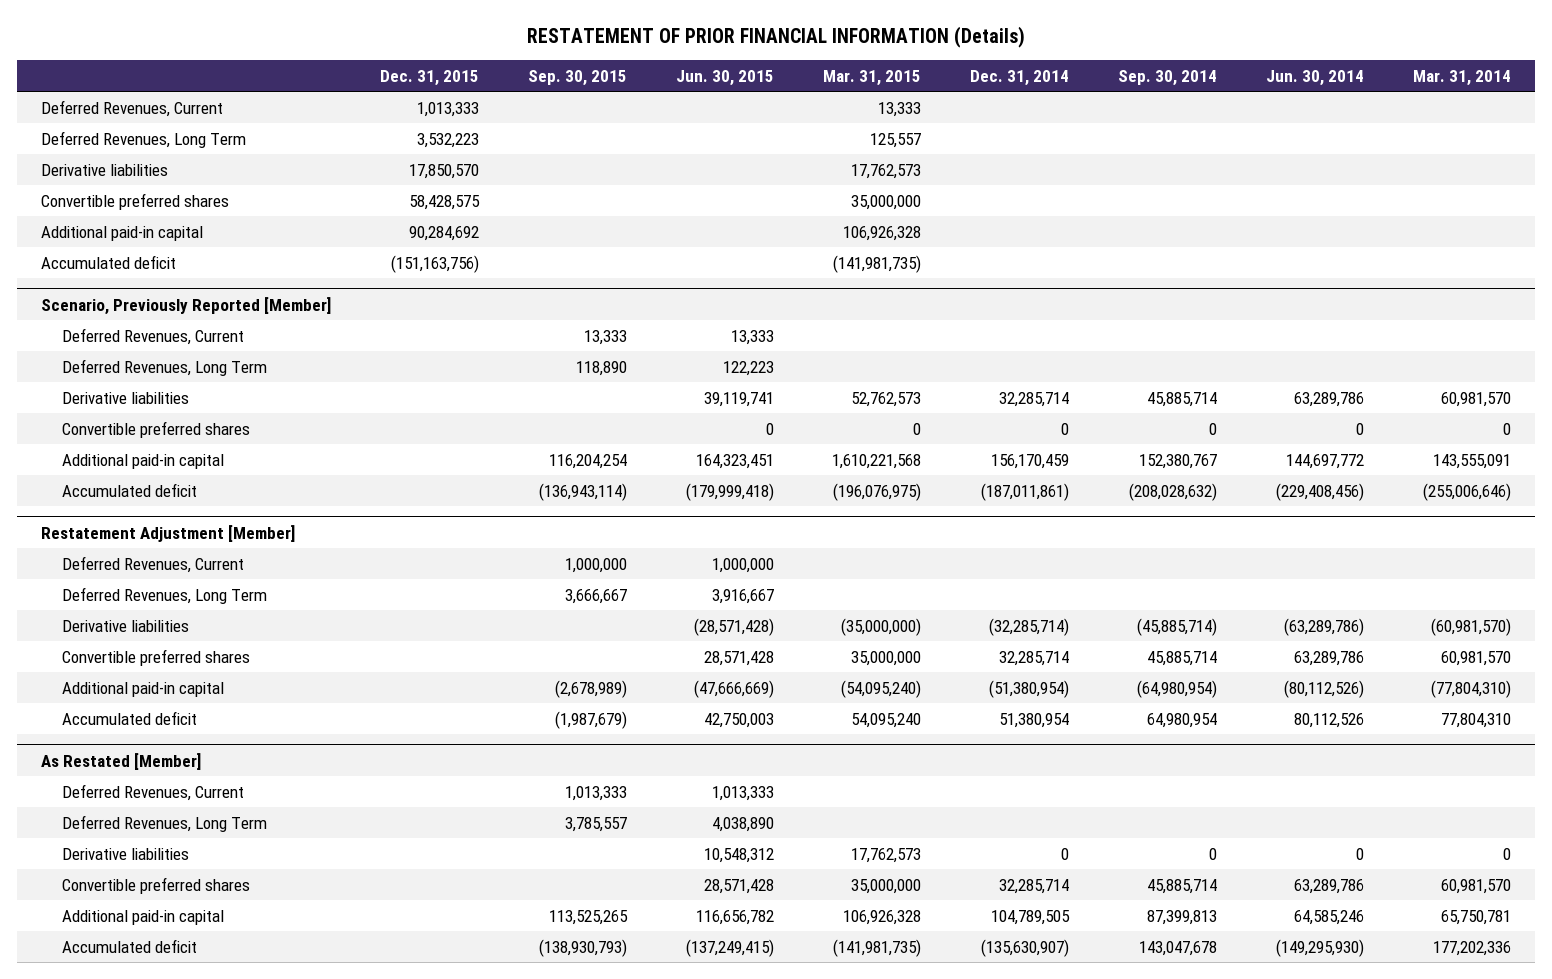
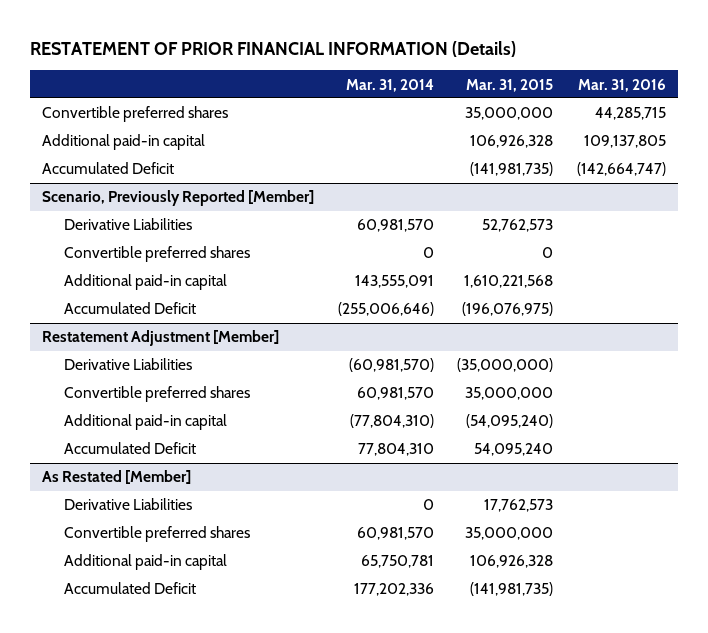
[380,69,480,86] Dec. 31, 2015 -> none
[528,69,628,86] Sep. 30, 2015 -> none
[676,69,775,86] Jun. 30, 2015 -> none
[969,69,1069,86] Dec. 31, 2014 -> none
[1117,69,1217,86] Sep. 30, 2014 -> none
[1265,69,1364,86] Jun. 30, 2014 -> none
none -> [577,78,666,92] Mar. 31, 2016
[41,99,224,117] Deferred Revenues, Current -> none
[41,130,247,148] Deferred Revenues, Long Term -> none
[41,163,169,176] Derivative liabilities -> none
[41,254,177,269] Accumulated deficit -> [41,162,174,175] Accumulated Deficit
[61,327,244,345] Deferred Revenues, Current -> none
[61,358,267,376] Deferred Revenues, Long Term -> none
[61,391,189,404] Derivative liabilities -> [64,218,193,231] Derivative Liabilities
[61,482,197,497] Accumulated deficit -> [64,302,197,315] Accumulated Deficit
[61,555,244,573] Deferred Revenues, Current -> none
[61,586,267,604] Deferred Revenues, Long Term -> none
[61,619,189,632] Derivative liabilities -> [64,358,193,371] Derivative Liabilities
[61,710,197,725] Accumulated deficit -> [64,442,197,455] Accumulated Deficit
[61,783,244,801] Deferred Revenues, Current -> none
[61,814,267,832] Deferred Revenues, Long Term -> none
[61,847,189,860] Derivative liabilities -> [64,498,193,511] Derivative Liabilities
[61,938,197,953] Accumulated deficit -> [64,582,197,595] Accumulated Deficit

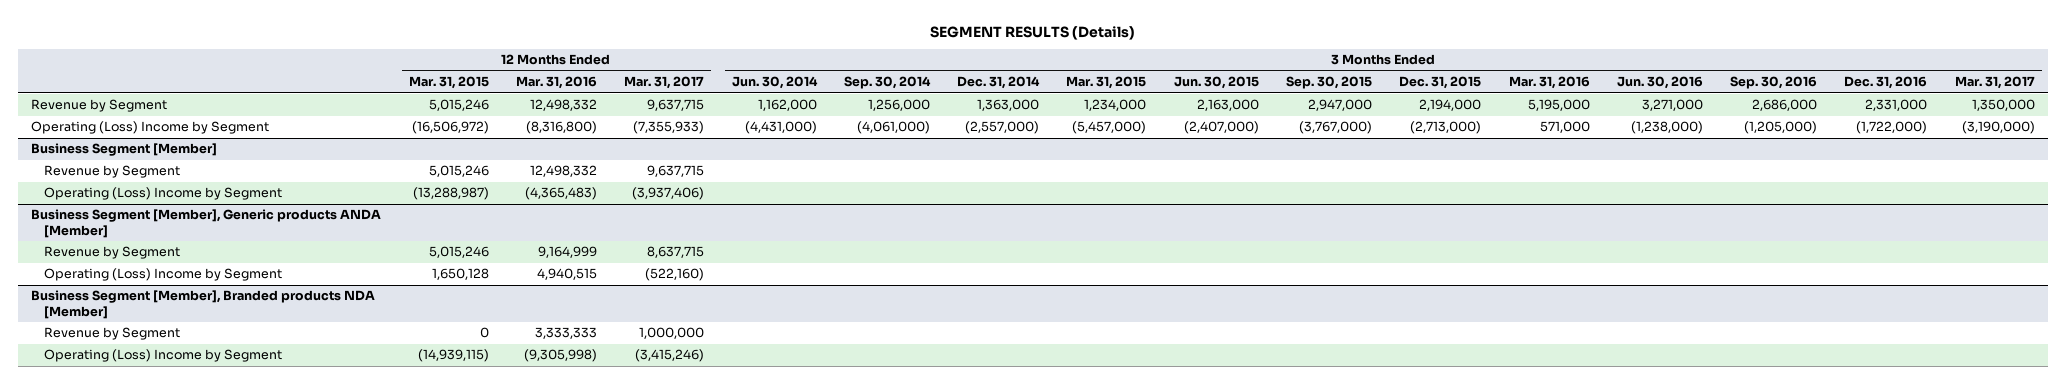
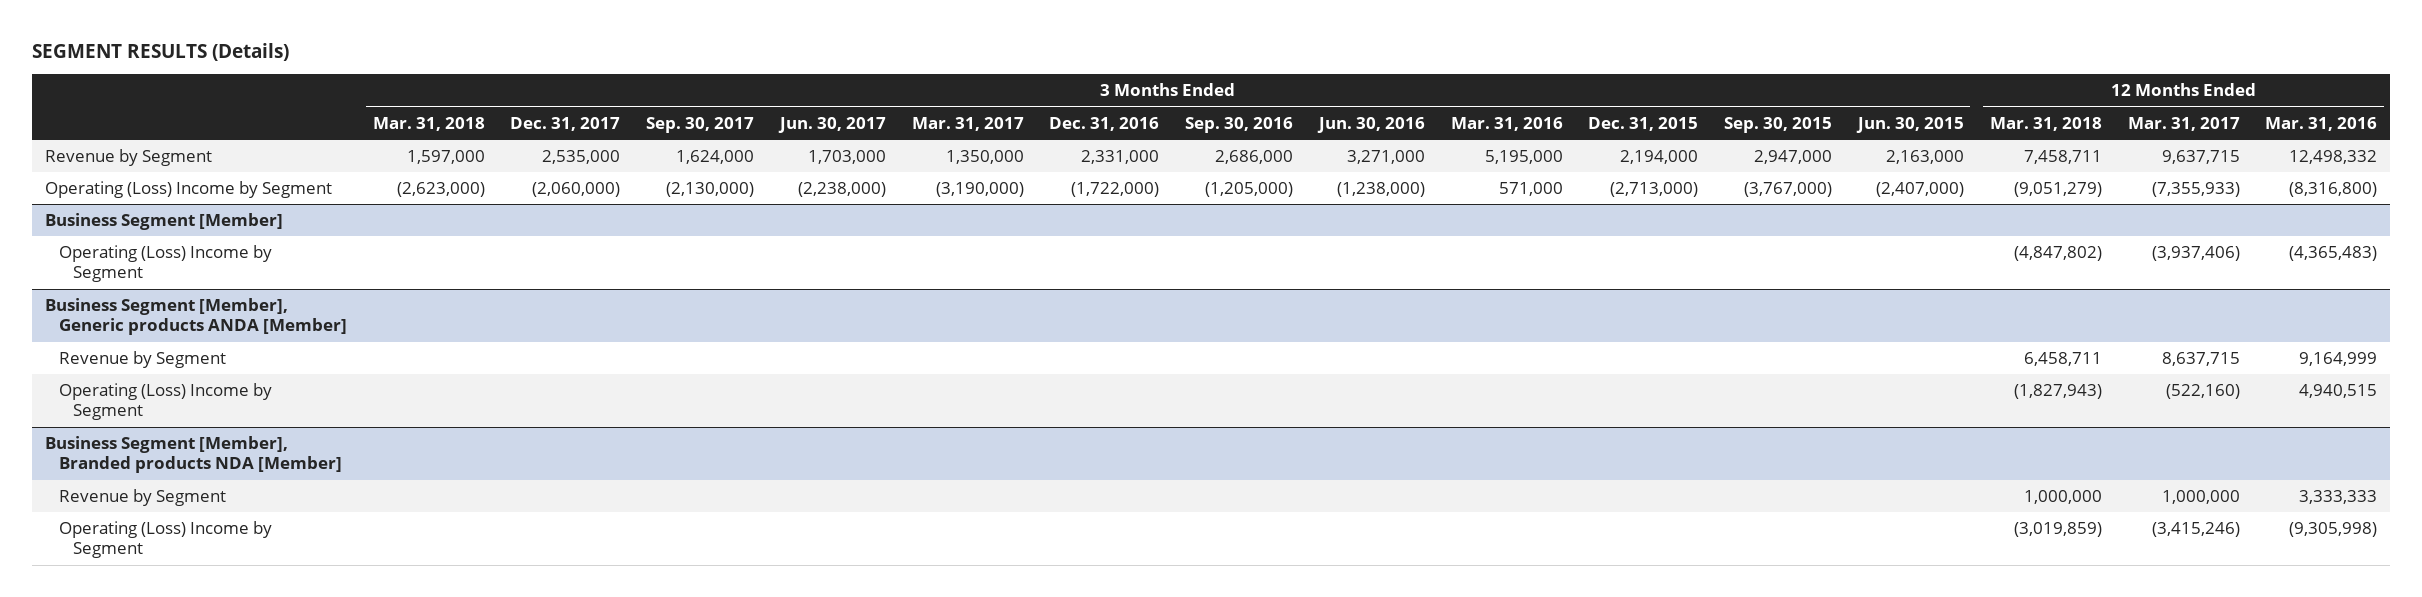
[408,76,489,90] Mar. 31, 2015 -> none
[731,76,818,90] Jun. 30, 2014 -> none
[843,76,931,90] Sep. 30, 2014 -> none
[957,76,1041,90] Dec. 31, 2014 -> none
[1066,76,1147,90] Mar. 31, 2015 -> none
none -> [372,116,485,131] Mar. 31, 2018
none -> [510,116,621,131] Dec. 31, 2017
none -> [646,116,755,133] Sep. 30, 2017
none -> [777,116,886,133] Jun. 30, 2017
none -> [1989,116,2102,131] Mar. 31, 2018
[43,165,180,179] Revenue by Segment -> none

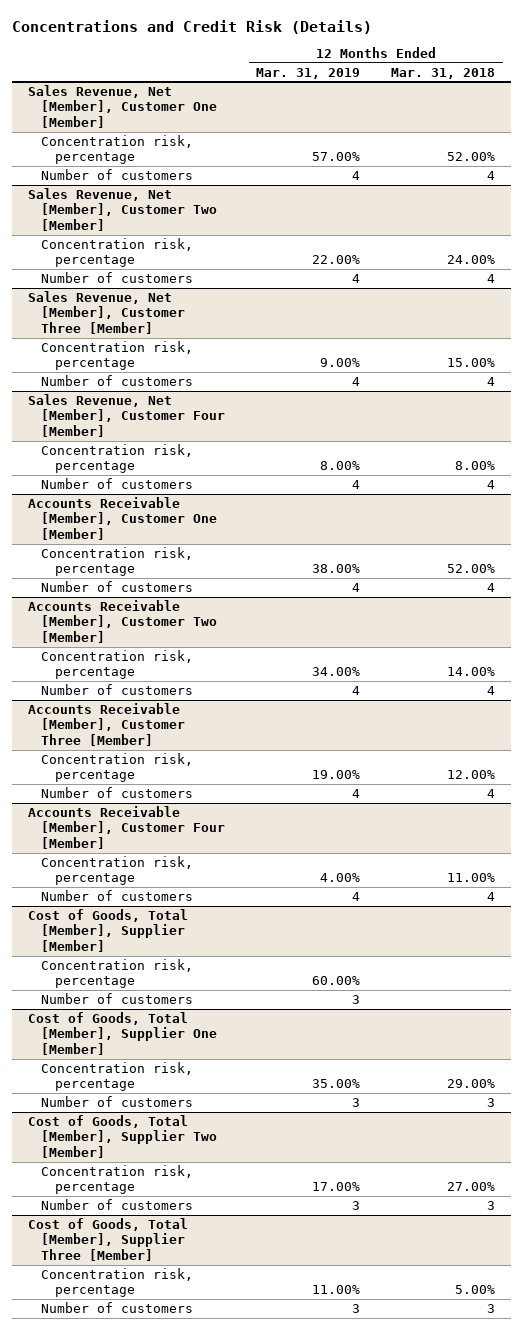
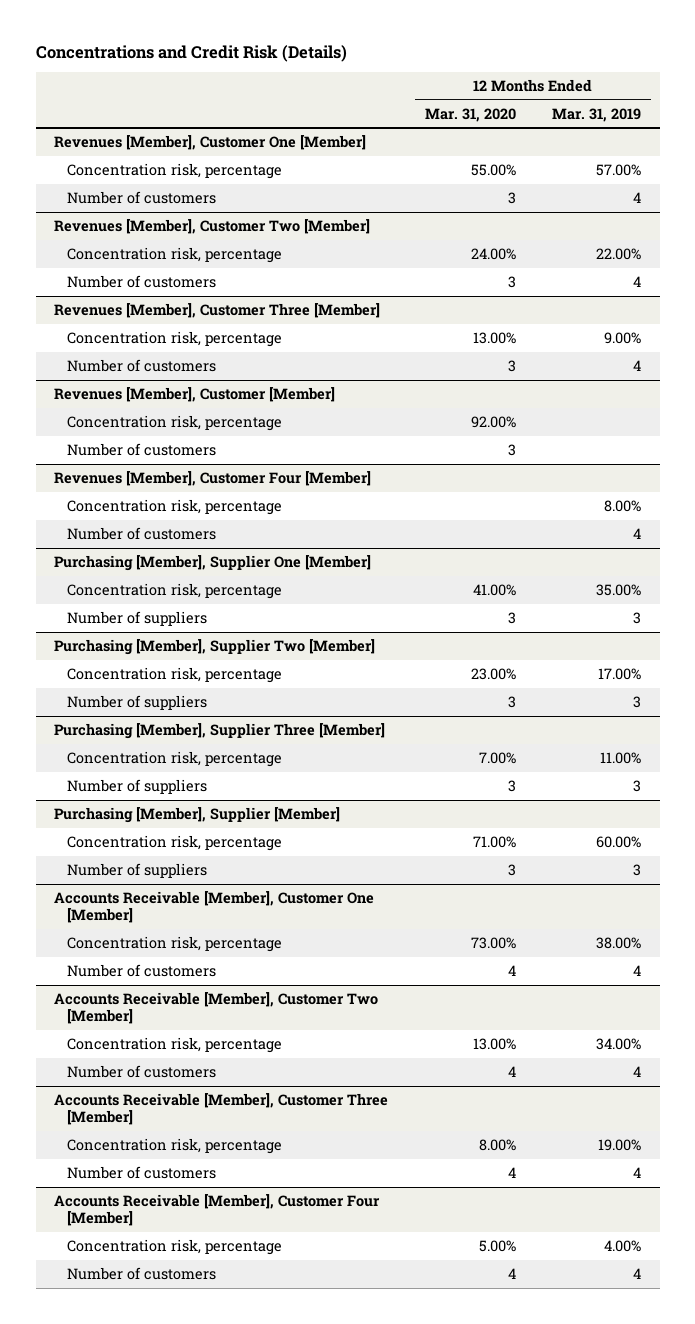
[391,67,496,79] Mar. 31, 2018 -> none
none -> [424,107,516,122] Mar. 31, 2020
[27,84,218,129] Sales Revenue, Net [Member], Customer One [Member] -> none
none -> [53,134,366,150] Revenues [Member], Customer One [Member]
[27,187,218,232] Sales Revenue, Net [Member], Customer Two [Member] -> none
none -> [53,218,370,234] Revenues [Member], Customer Two [Member]
[27,290,186,335] Sales Revenue, Net [Member], Customer Three [Member] -> none
none -> [53,302,380,318] Revenues [Member], Customer Three [Member]
[27,393,226,438] Sales Revenue, Net [Member], Customer Four [Member] -> none
none -> [53,386,335,402] Revenues [Member], Customer [Member]
none -> [66,414,282,431] Concentration risk, percentage
none -> [66,442,216,456] Number of customers
none -> [53,470,371,486] Revenues [Member], Customer Four [Member]
none -> [53,554,371,571] Purchasing [Member], Supplier One [Member]
none -> [66,582,282,599] Concentration risk, percentage
none -> [66,610,207,626] Number of suppliers
none -> [53,638,375,655] Purchasing [Member], Supplier Two [Member]
none -> [66,666,282,683] Concentration risk, percentage
none -> [66,694,207,710] Number of suppliers
none -> [53,722,385,739] Purchasing [Member], Supplier Three [Member]
none -> [66,750,282,767] Concentration risk, percentage
none -> [66,778,207,794] Number of suppliers
none -> [53,806,340,823] Purchasing [Member], Supplier [Member]
none -> [66,834,282,851] Concentration risk, percentage
none -> [66,862,207,878] Number of suppliers
[27,908,188,953] Cost of Goods, Total [Member], Supplier [Member] -> none
[41,958,194,989] Concentration risk, percentage -> none
[41,992,194,1004] Number of customers -> none
[27,1011,218,1056] Cost of Goods, Total [Member], Supplier One [Member] -> none
[41,1061,194,1092] Concentration risk, percentage -> none
[41,1095,194,1107] Number of customers -> none
[27,1114,218,1159] Cost of Goods, Total [Member], Supplier Two [Member] -> none
[41,1164,194,1195] Concentration risk, percentage -> none
[41,1198,194,1210] Number of customers -> none
[27,1217,188,1262] Cost of Goods, Total [Member], Supplier Three [Member] -> none
[41,1267,194,1298] Concentration risk, percentage -> none
[41,1301,194,1313] Number of customers -> none

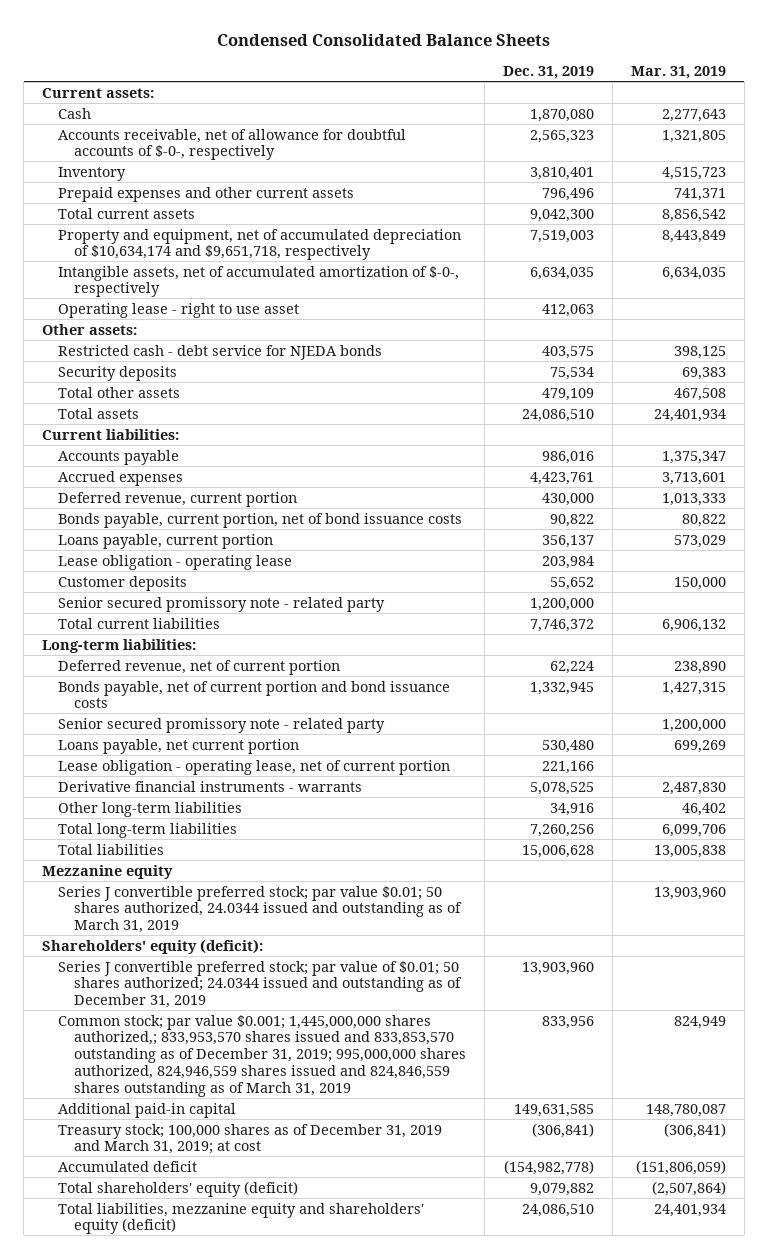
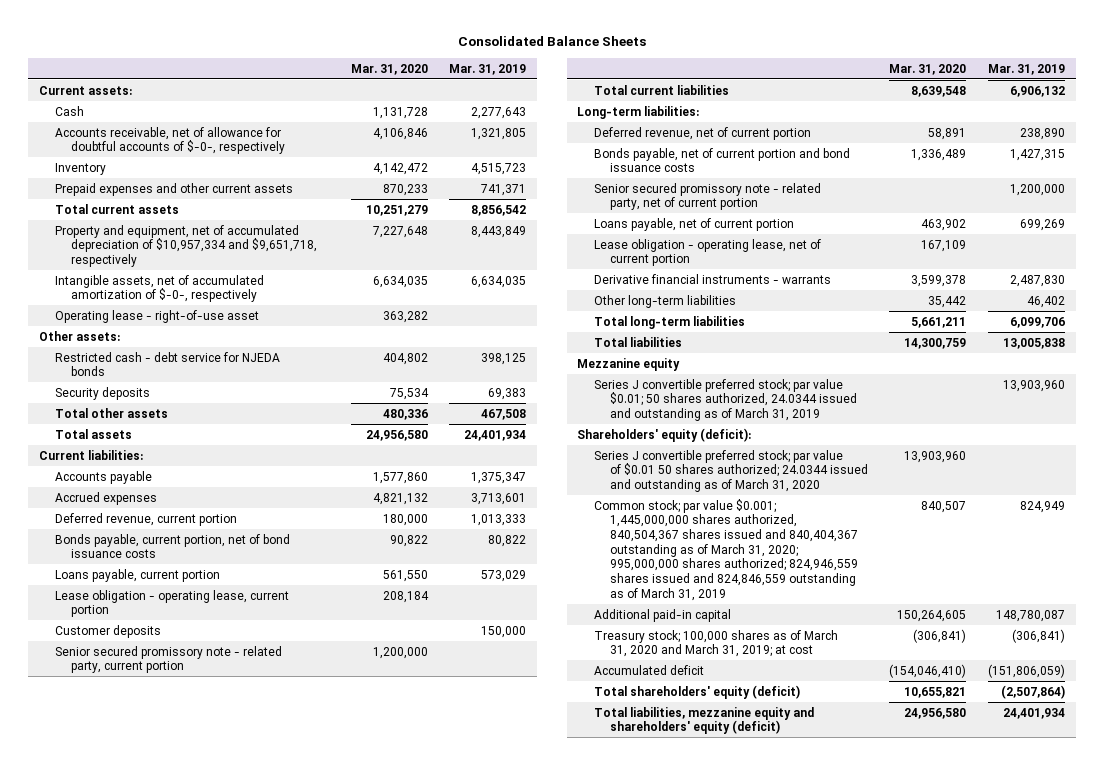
[217,34,551,47] Condensed Consolidated Balance Sheets -> [457,36,646,47] Consolidated Balance Sheets
[502,66,594,80] Dec. 31, 2019 -> none
none -> [350,63,428,75] Mar. 31, 2020
[58,228,462,261] Property and equipment, net of accumulated depreciation of $10,634,174 and $9,651,718, respectively -> [55,224,318,268] Property and equipment, net of accumulated depreciation of $10,957,334 and $9,651,718, respectively
[58,302,300,318] Operating lease - right to use asset -> [55,309,260,323] Operating lease - right-of-use asset
[58,554,293,570] Lease obligation - operating lease -> [55,589,290,618] Lease obligation - operating lease, current portion
[58,596,386,612] Senior secured promissory note - related party -> [55,645,283,674] Senior secured promissory note - related party, current portion
[58,717,386,733] Senior secured promissory note - related party -> [593,182,821,211] Senior secured promissory note - related party, net of current portion
[58,738,300,754] Loans payable, net current portion -> [593,217,794,231] Loans payable, net of current portion
[58,960,463,1009] Series J convertible preferred stock; par value of $0.01; 50 shares authorized; 24.0344 issued and outstanding as of December 31, 2019 -> [593,449,868,493] Series J convertible preferred stock; par value of $0.01 50 shares authorized; 24.0344 issued and outstanding as of March 31, 2020
[58,1014,467,1097] Common stock; par value $0.001; 1,445,000,000 shares authorized,; 833,953,570 shares issued and 833,853,570 outstanding as of December 31, 2019; 995,000,000 shares authorized, 824,946,559 shares issued and 824,846,559 shares outstanding as of March 31, 2019 -> [593,498,858,601] Common stock; par value $0.001; 1,445,000,000 shares authorized, 840,504,367 shares issued and 840,404,367 outstanding as of March 31, 2020; 995,000,000 shares authorized; 824,946,559 shares issued and 824,846,559 outstanding as of March 31, 2019
[58,1123,443,1155] Treasury stock; 100,000 shares as of December 31, 2019 and March 31, 2019; at cost -> [593,629,838,658] Treasury stock; 100,000 shares as of March 31, 2020 and March 31, 2019; at cost

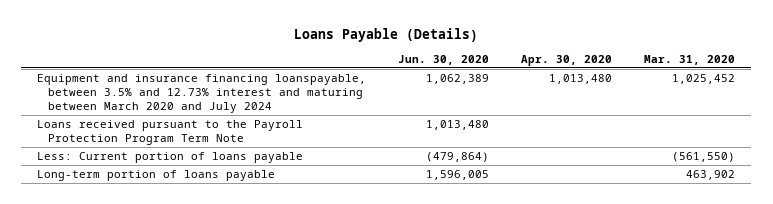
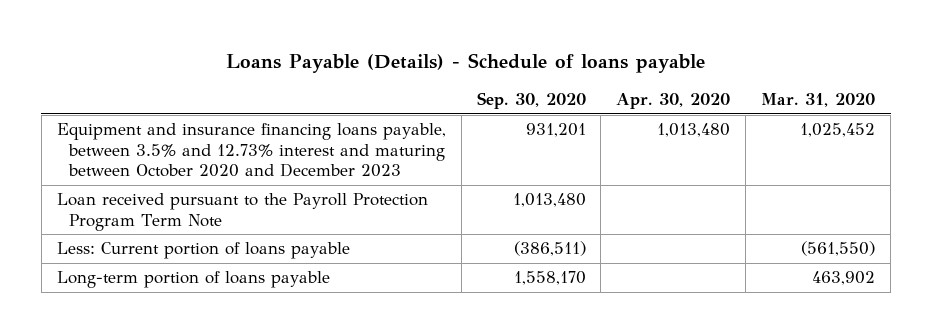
[294,27,479,42] Loans Payable (Details) -> [225,52,705,73] Loans Payable (Details) - Schedule of loans payable
[398,54,490,65] Jun. 30, 2020 -> none
none -> [476,92,586,110] Sep. 30, 2020
[37,73,367,113] Equipment and insurance financing loanspayable, between 3.5% and 12.73% interest and maturing between March 2020 and July 2024 -> [56,123,446,178] Equipment and insurance financing loans payable, between 3.5% and 12.73% interest and maturing between October 2020 and December 2023
[37,119,304,145] Loans received pursuant to the Payroll Protection Program Term Note -> [56,193,428,231] Loan received pursuant to the Payroll Protection Program Term Note

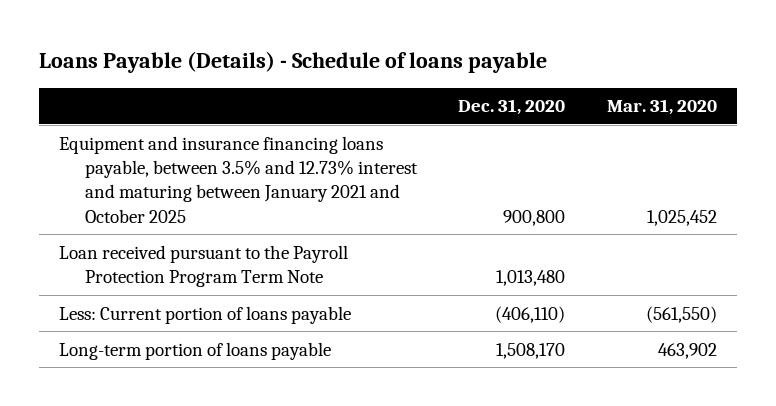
[476,92,586,110] Sep. 30, 2020 -> none
[616,93,731,110] Apr. 30, 2020 -> none
none -> [458,99,566,116] Dec. 31, 2020
[56,123,446,178] Equipment and insurance financing loans payable, between 3.5% and 12.73% interest and maturing between October 2020 and December 2023 -> [59,135,418,223] Equipment and insurance financing loans payable, between 3.5% and 12.73% interest and maturing between January 2021 and October 2025

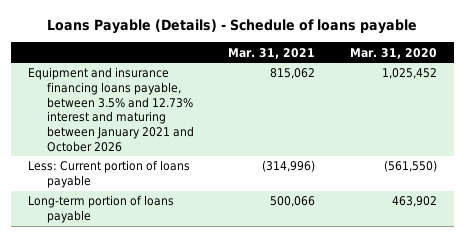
[458,99,566,116] Dec. 31, 2020 -> none
none -> [228,47,316,59] Mar. 31, 2021
[59,244,349,288] Loan received pursuant to the Payroll Protection Program Term Note -> none
[59,135,418,223] Equipment and insurance financing loans payable, between 3.5% and 12.73% interest and maturing between January 2021 and October 2025 -> [28,67,195,152] Equipment and insurance financing loans payable, between 3.5% and 12.73% interest and maturing between January 2021 and October 2026

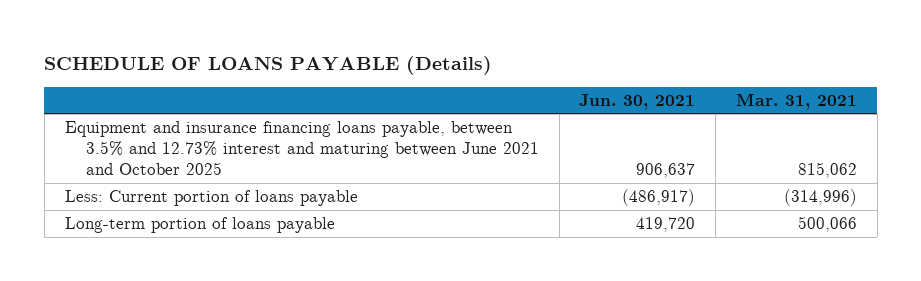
[47,18,418,34] Loans Payable (Details) - Schedule of loans payable -> [44,56,493,76] SCHEDULE OF LOANS PAYABLE (Details)
[349,47,437,59] Mar. 31, 2020 -> none
none -> [579,93,696,110] Jun. 30, 2021
[28,67,195,152] Equipment and insurance financing loans payable, between 3.5% and 12.73% interest and maturing between January 2021 and October 2026 -> [64,121,540,176] Equipment and insurance financing loans payable, between 3.5% and 12.73% interest and maturing between June 2021 and October 2025

